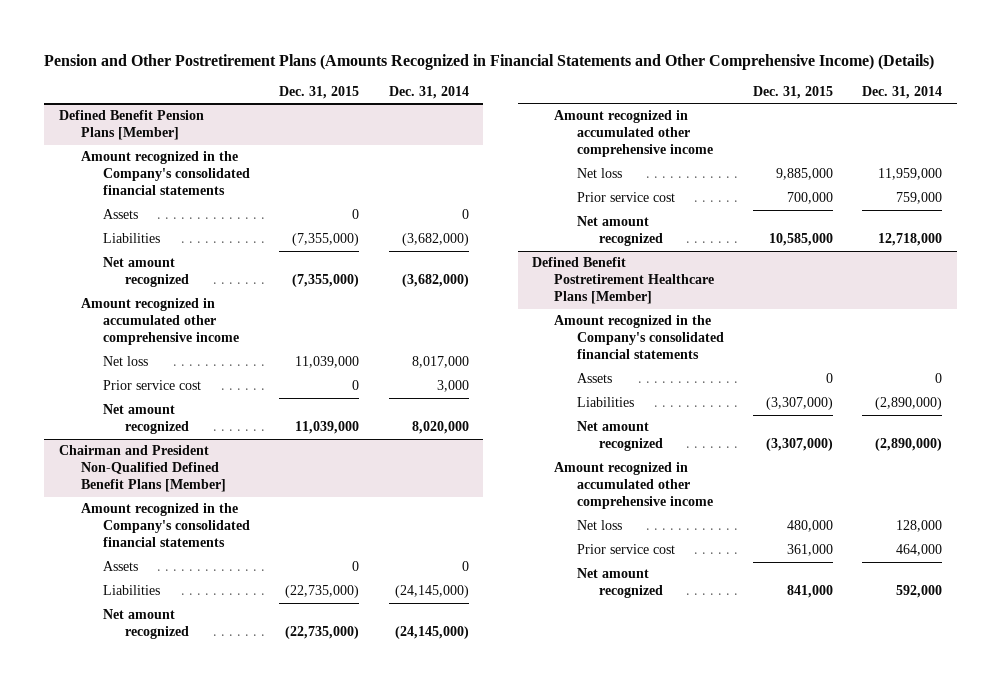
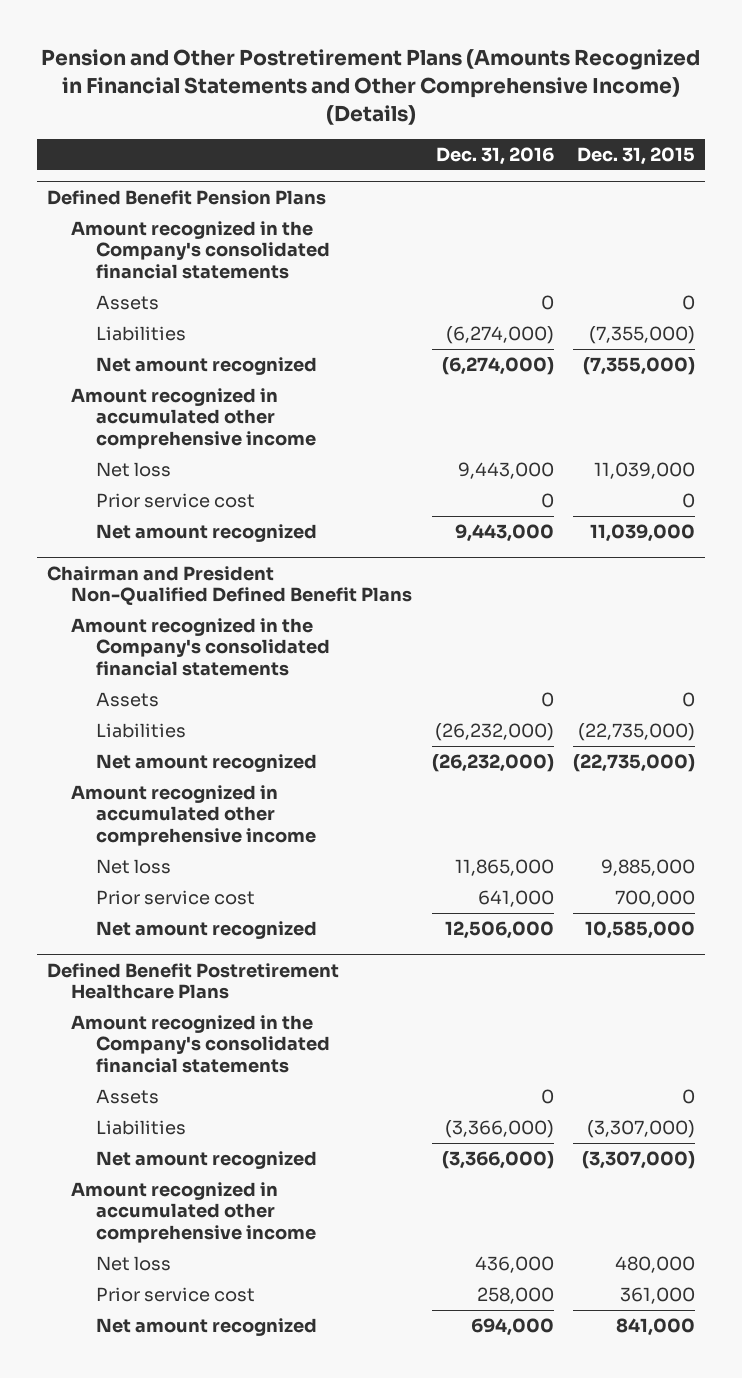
[388,85,469,99] Dec. 31, 2014 -> none
none -> [435,146,554,165] Dec. 31, 2016
[59,110,205,141] Defined Benefit Pension Plans [Member] -> [46,189,326,205] Defined Benefit Pension Plans
[59,445,227,493] Chairman and President Non-Qualified Defined Benefit Plans [Member] -> [46,565,413,606] Chairman and President Non-Qualified Defined Benefit Plans
[532,257,715,305] Defined Benefit Postretirement Healthcare Plans [Member] -> [46,962,339,1000] Defined Benefit Postretirement Healthcare Plans

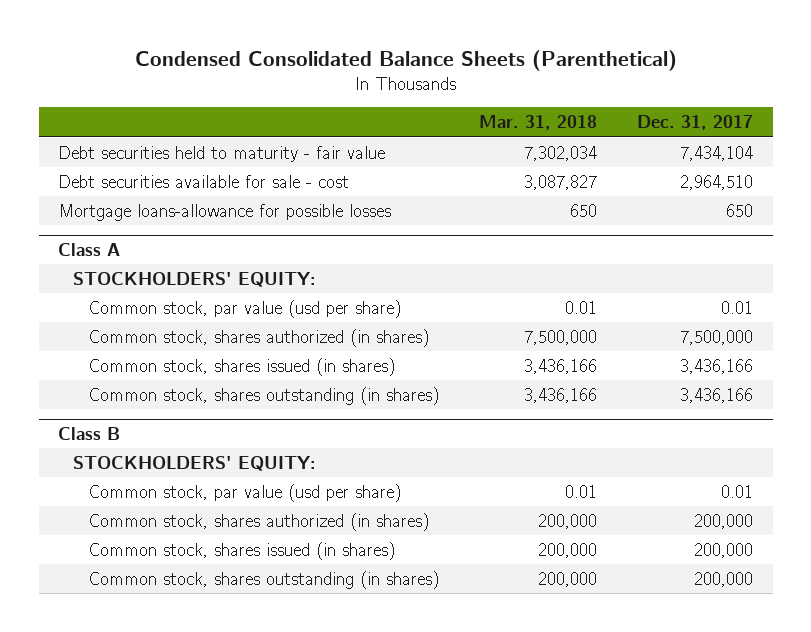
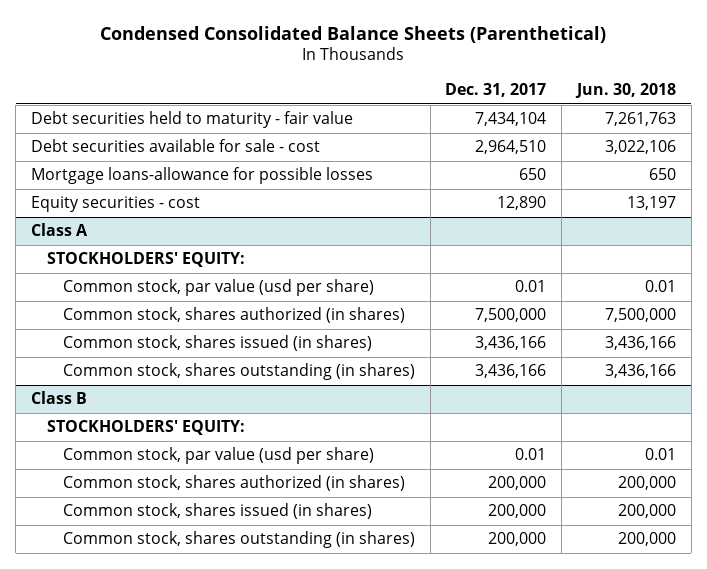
[479,115,598,131] Mar. 31, 2018 -> none
none -> [574,83,676,99] Jun. 30, 2018
none -> [30,196,200,213] Equity securities - cost

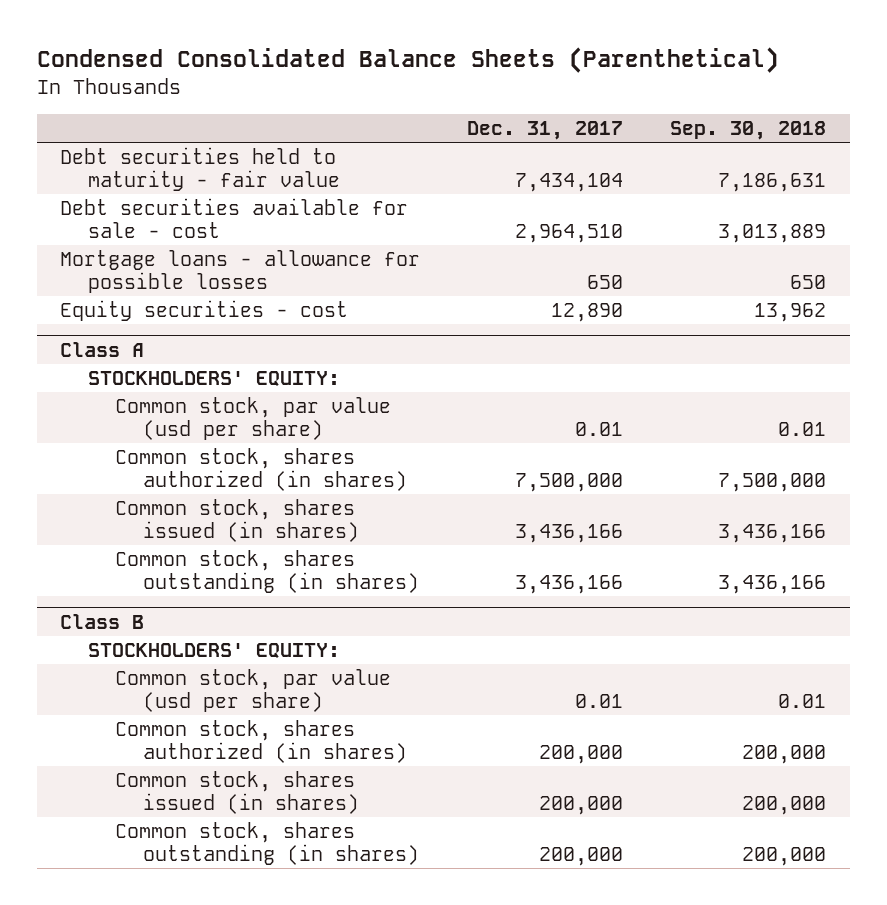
[574,83,676,99] Jun. 30, 2018 -> none
none -> [670,121,827,141] Sep. 30, 2018
[30,167,373,185] Mortgage loans-allowance for possible losses -> [60,250,421,294] Mortgage loans - allowance for possible losses

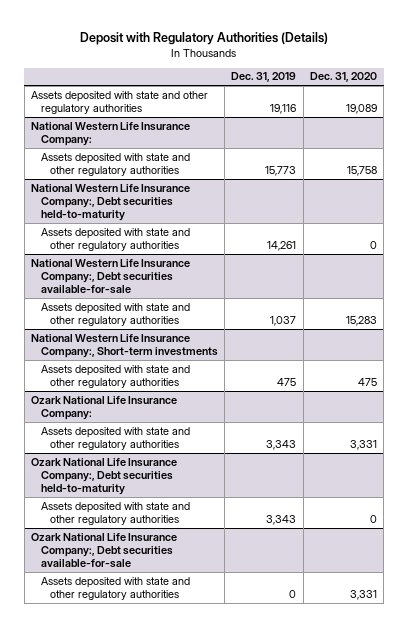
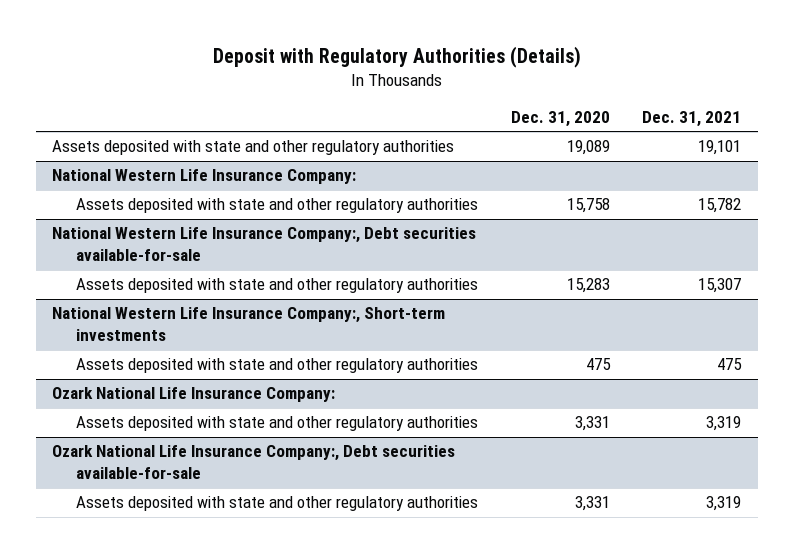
[231,72,297,83] Dec. 31, 2019 -> none
none -> [642,110,742,127] Dec. 31, 2021
[31,183,191,222] National Western Life Insurance Company:, Debt securities held-to-maturity -> none
[40,227,190,251] Assets deposited with state and other regulatory authorities -> none
[31,457,178,496] Ozark National Life Insurance Company:, Debt securities held-to-maturity -> none
[40,501,190,525] Assets deposited with state and other regulatory authorities -> none

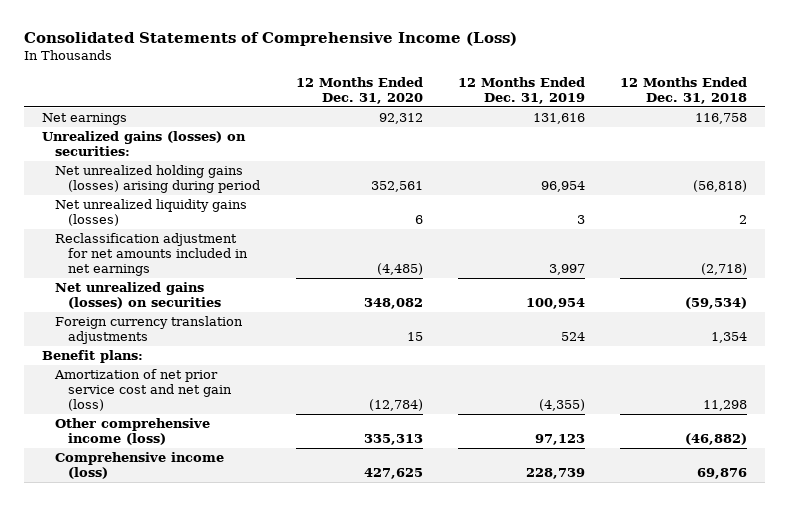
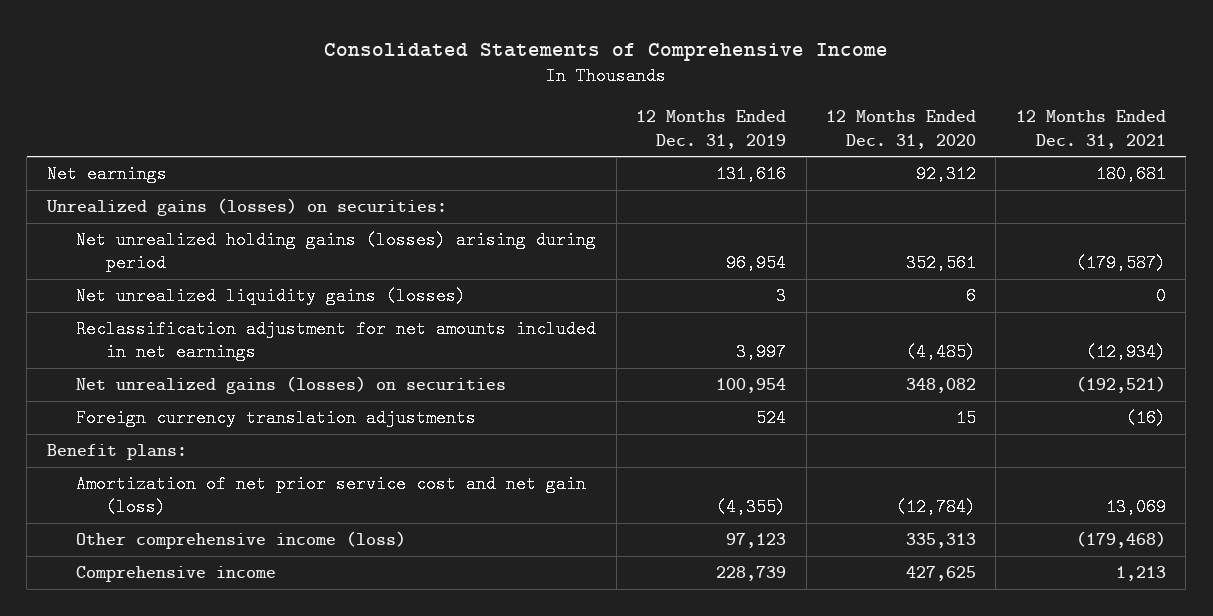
[24,32,518,47] Consolidated Statements of Comprehensive Income (Loss) -> [324,43,889,62] Consolidated Statements of Comprehensive Income
[620,76,748,104] 12 Months Ended Dec. 31, 2018 -> none
none -> [1015,110,1166,149] 12 Months Ended Dec. 31, 2021
[54,452,224,479] Comprehensive income (loss) -> [76,566,277,583] Comprehensive income

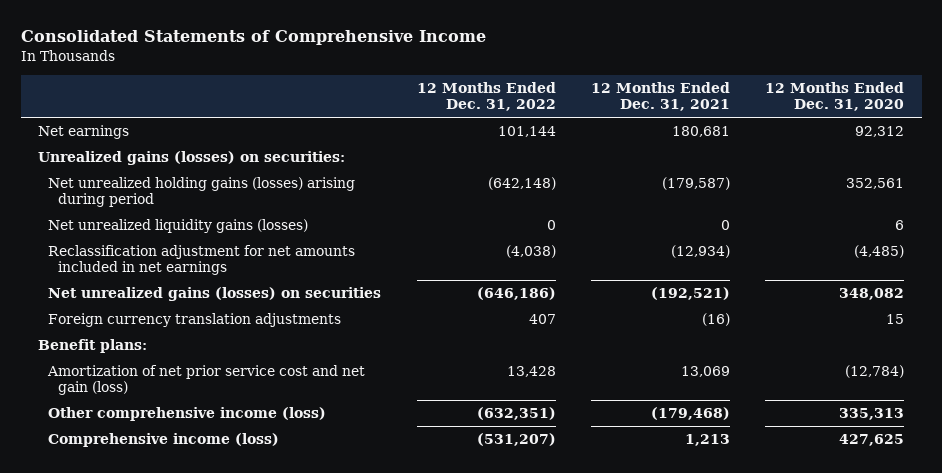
[636,110,787,149] 12 Months Ended Dec. 31, 2019 -> none
none -> [416,81,556,112] 12 Months Ended Dec. 31, 2022
[76,566,277,583] Comprehensive income -> [48,433,280,448] Comprehensive income (loss)

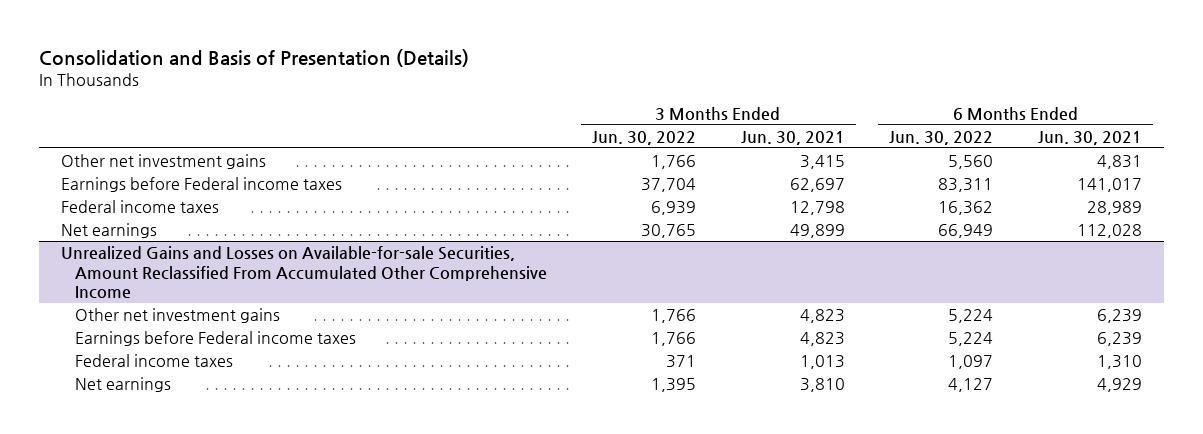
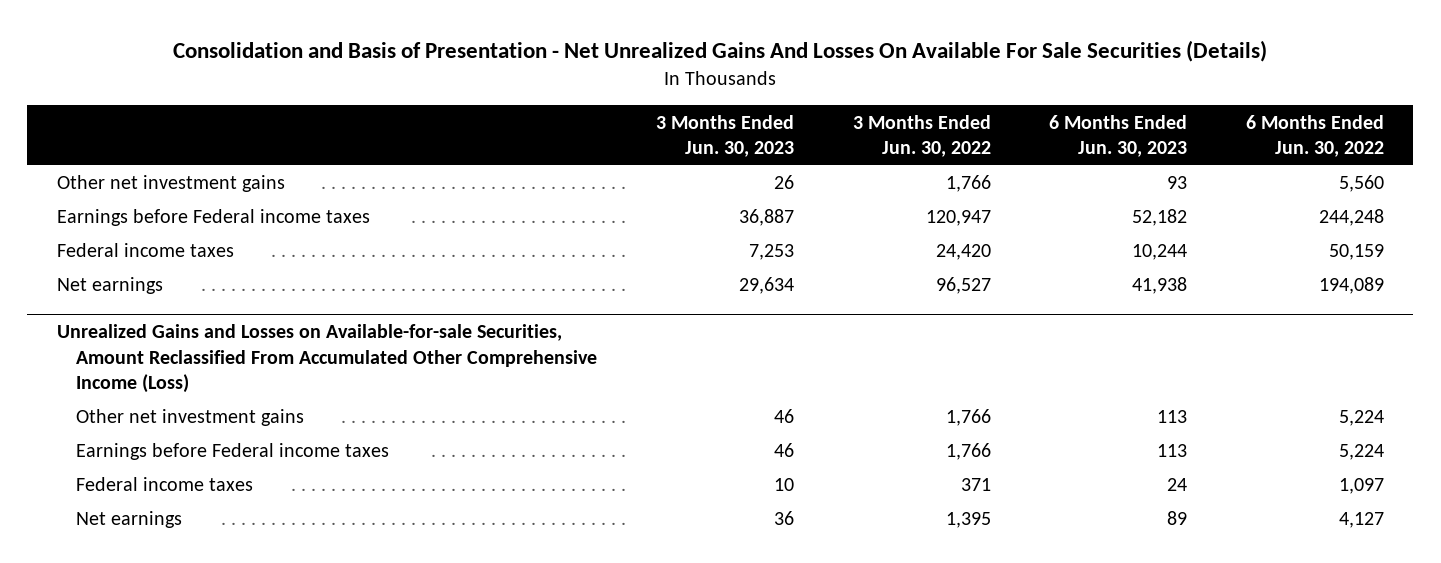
[38,48,469,67] Consolidation and Basis of Presentation (Details) -> [173,40,1268,63] Consolidation and Basis of Presentation - Net Unrealized Gains And Losses On Available For Sale Securities (Details)
[740,130,845,145] Jun. 30, 2021 -> none
[1037,130,1142,145] Jun. 30, 2021 -> none
none -> [655,114,794,158] 3 Months Ended Jun. 30, 2023
none -> [1049,114,1188,158] 6 Months Ended Jun. 30, 2023
[640,178,696,193] 37,704 -> [925,210,991,227] 120,947
[938,178,994,193] 83,311 -> [1319,209,1385,227] 244,248
[650,201,696,216] 6,939 -> [935,244,991,261] 24,420
[938,201,994,216] 16,362 -> [1329,244,1385,261] 50,159
[640,224,696,239] 30,765 -> [935,277,991,295] 96,527
[938,224,994,239] 66,949 -> [1319,277,1385,295] 194,089
[61,246,548,299] Unrealized Gains and Losses on Available-for-sale Securities, Amount Reclassified From Accumulated Other Comprehensive Income -> [56,324,598,394] Unrealized Gains and Losses on Available-for-sale Securities, Amount Reclassified From Accumulated Other Comprehensive Income (Loss)

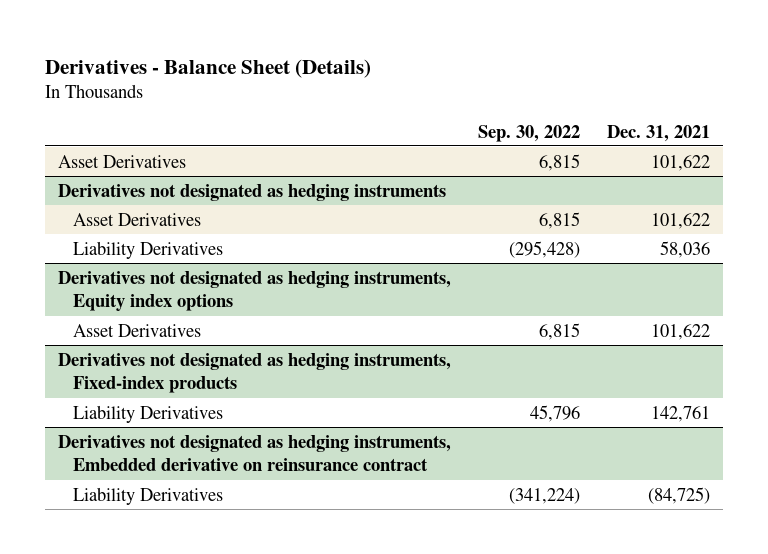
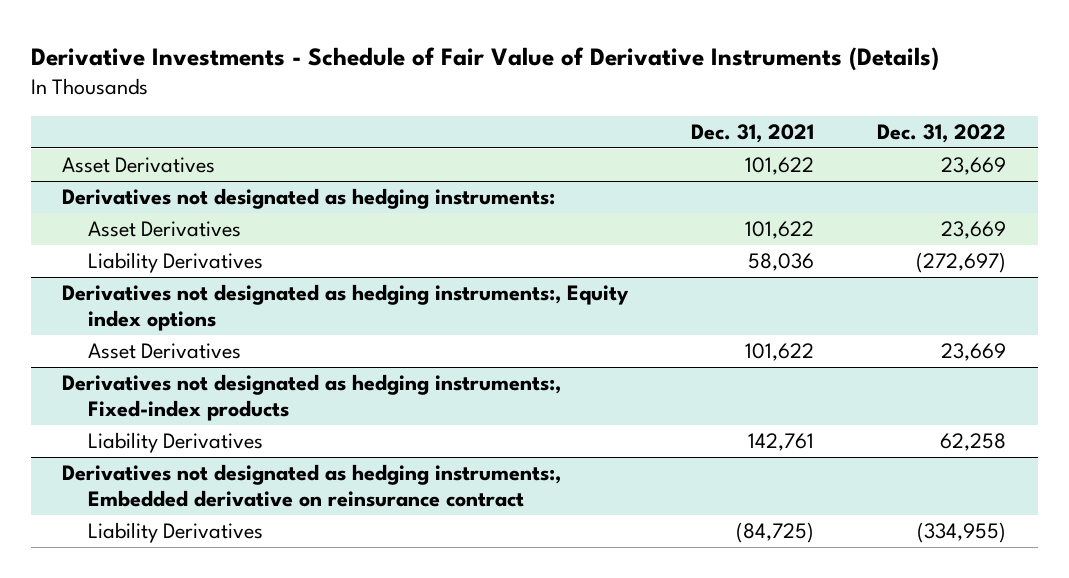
[45,58,372,78] Derivatives - Balance Sheet (Details) -> [30,46,939,71] Derivative Investments - Schedule of Fair Value of Derivative Instruments (Details)
[477,124,580,142] Sep. 30, 2022 -> none
none -> [877,124,1007,144] Dec. 31, 2022
[58,183,447,201] Derivatives not designated as hedging instruments -> [62,188,556,210] Derivatives not designated as hedging instruments:
[58,270,452,312] Derivatives not designated as hedging instruments, Equity index options -> [62,284,630,332] Derivatives not designated as hedging instruments:, Equity index options
[58,352,452,394] Derivatives not designated as hedging instruments, Fixed-index products -> [62,374,562,422] Derivatives not designated as hedging instruments:, Fixed-index products
[58,434,452,472] Derivatives not designated as hedging instruments, Embedded derivative on reinsurance contract -> [62,464,562,508] Derivatives not designated as hedging instruments:, Embedded derivative on reinsurance contract

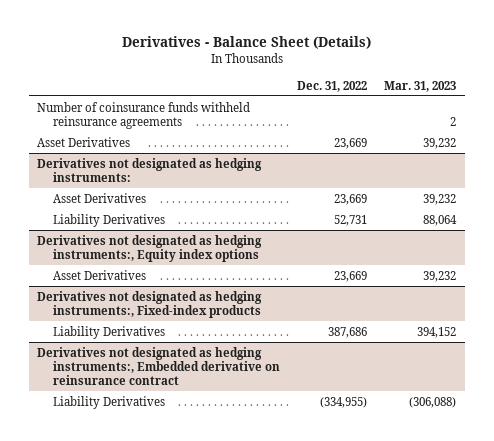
[30,46,939,71] Derivative Investments - Schedule of Fair Value of Derivative Instruments (Details) -> [121,36,371,50] Derivatives - Balance Sheet (Details)
[691,124,815,144] Dec. 31, 2021 -> none
none -> [384,80,457,92] Mar. 31, 2023
none -> [37,101,251,129] Number of coinsurance funds withheld reinsurance agreements
[916,252,1007,274] (272,697) -> [334,214,368,226] 52,731
[940,433,1007,452] 62,258 -> [328,326,368,338] 387,686

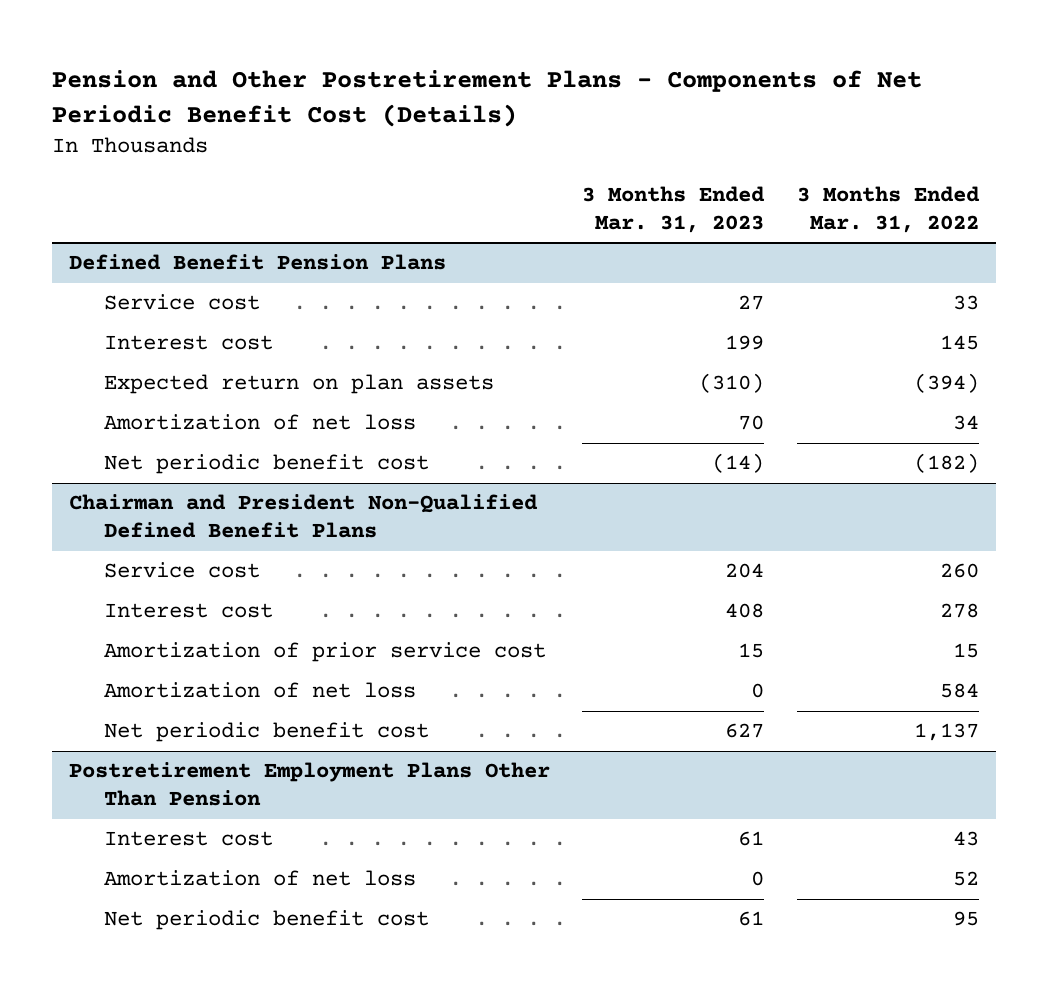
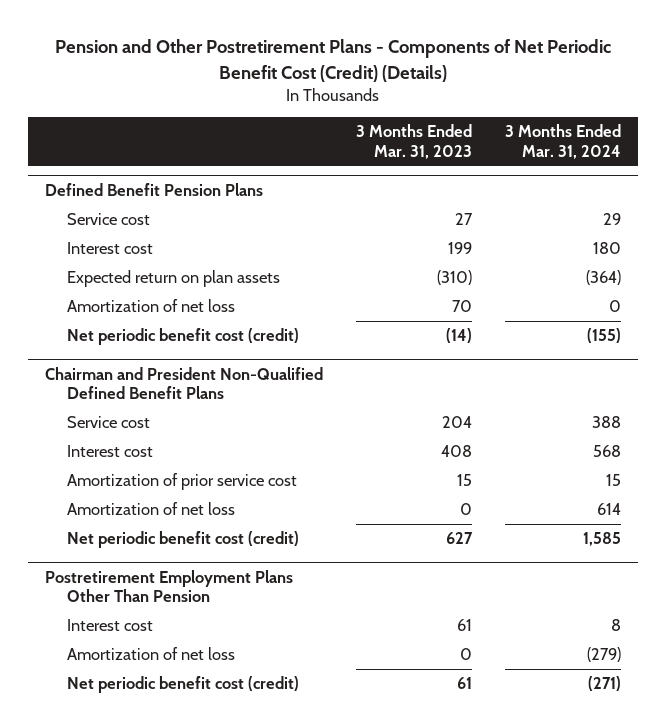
[52,70,923,127] Pension and Other Postretirement Plans - Components of Net Periodic Benefit Cost (Details) -> [54,39,611,82] Pension and Other Postretirement Plans - Components of Net Periodic Benefit Cost (Credit) (Details)
[797,185,981,233] 3 Months Ended Mar. 31, 2022 -> none
none -> [505,124,622,159] 3 Months Ended Mar. 31, 2024
[104,454,430,475] Net periodic benefit cost -> [67,328,300,346] Net periodic benefit cost (credit)
[104,722,430,743] Net periodic benefit cost -> [67,531,300,549] Net periodic benefit cost (credit)
[104,910,430,931] Net periodic benefit cost -> [67,676,300,694] Net periodic benefit cost (credit)

